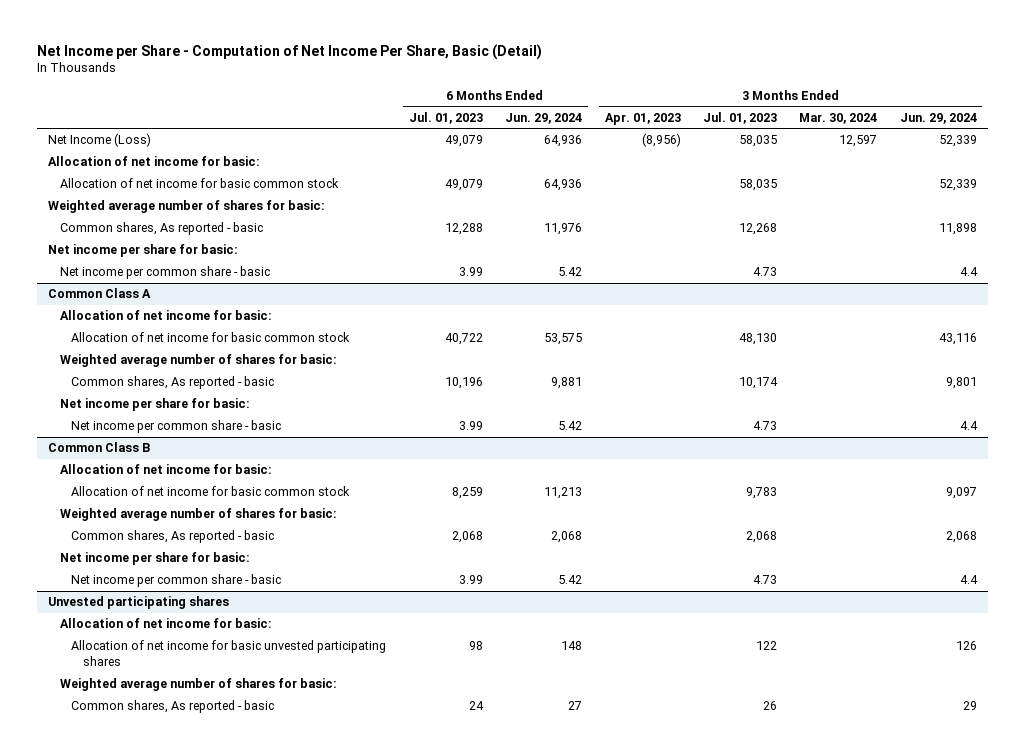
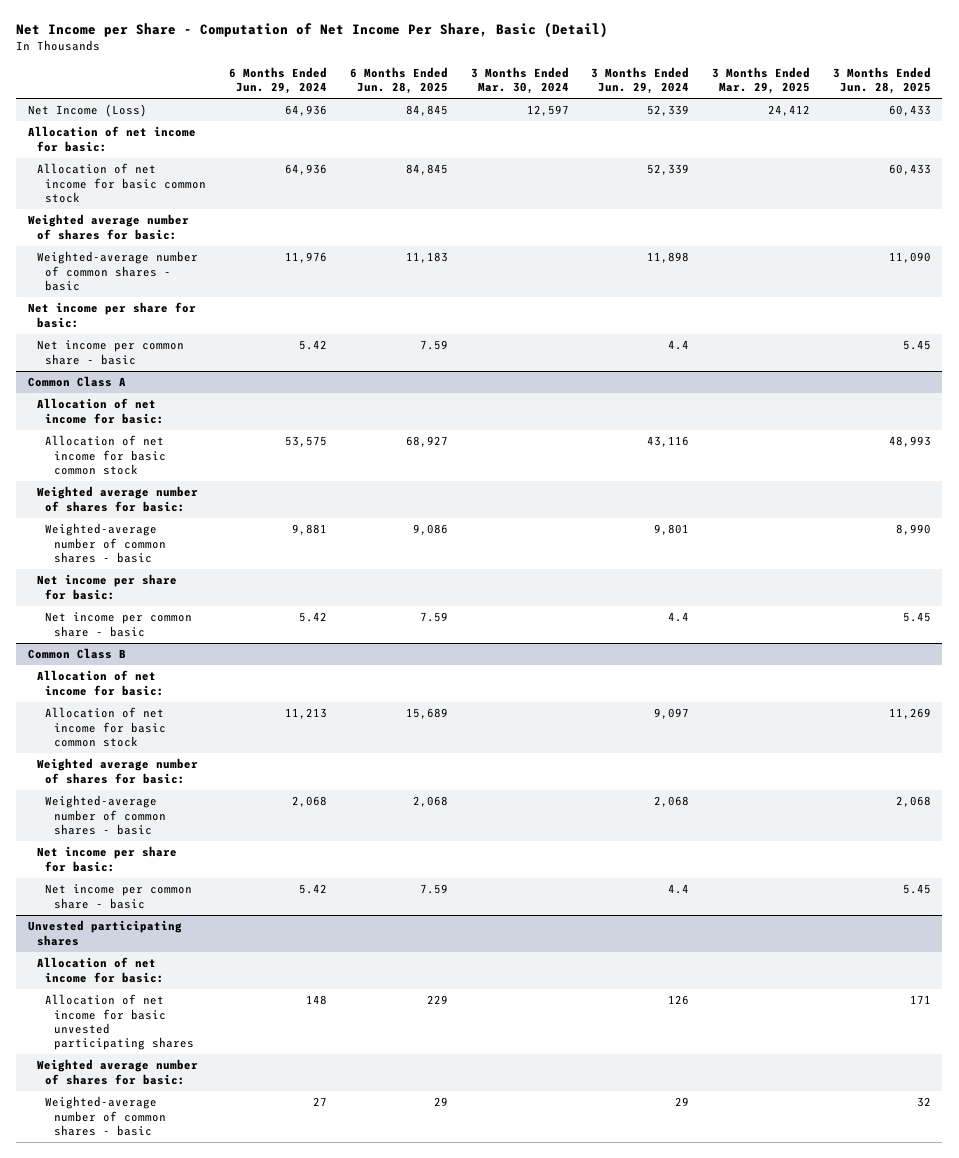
[408,111,483,124] Jul. 01, 2023 -> none
[604,112,681,125] Apr. 01, 2023 -> none
[702,111,777,124] Jul. 01, 2023 -> none
none -> [349,66,448,95] 6 Months Ended Jun. 28, 2025
none -> [712,66,811,95] 3 Months Ended Mar. 29, 2025
none -> [832,66,931,95] 3 Months Ended Jun. 28, 2025
[59,222,263,236] Common shares, As reported - basic -> [36,251,198,291] Weighted-average number of common shares - basic
[71,376,275,390] Common shares, As reported - basic -> [45,523,167,563] Weighted-average number of common shares - basic
[71,530,275,544] Common shares, As reported - basic -> [45,795,167,835] Weighted-average number of common shares - basic
[71,700,275,714] Common shares, As reported - basic -> [45,1096,167,1136] Weighted-average number of common shares - basic

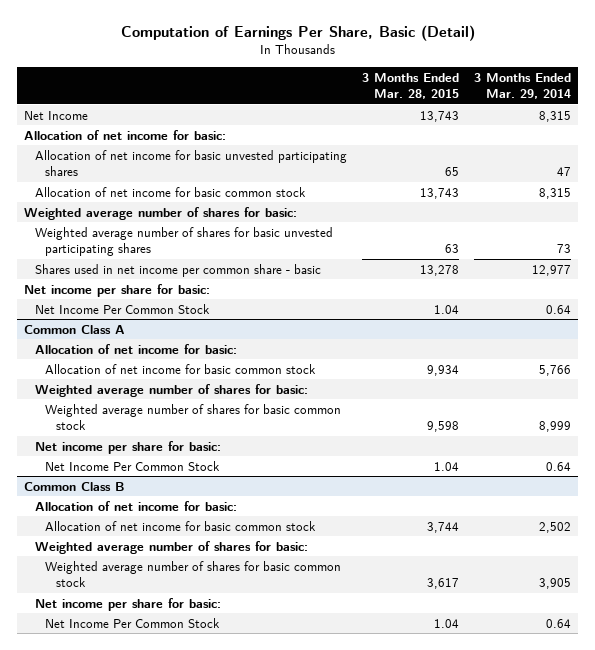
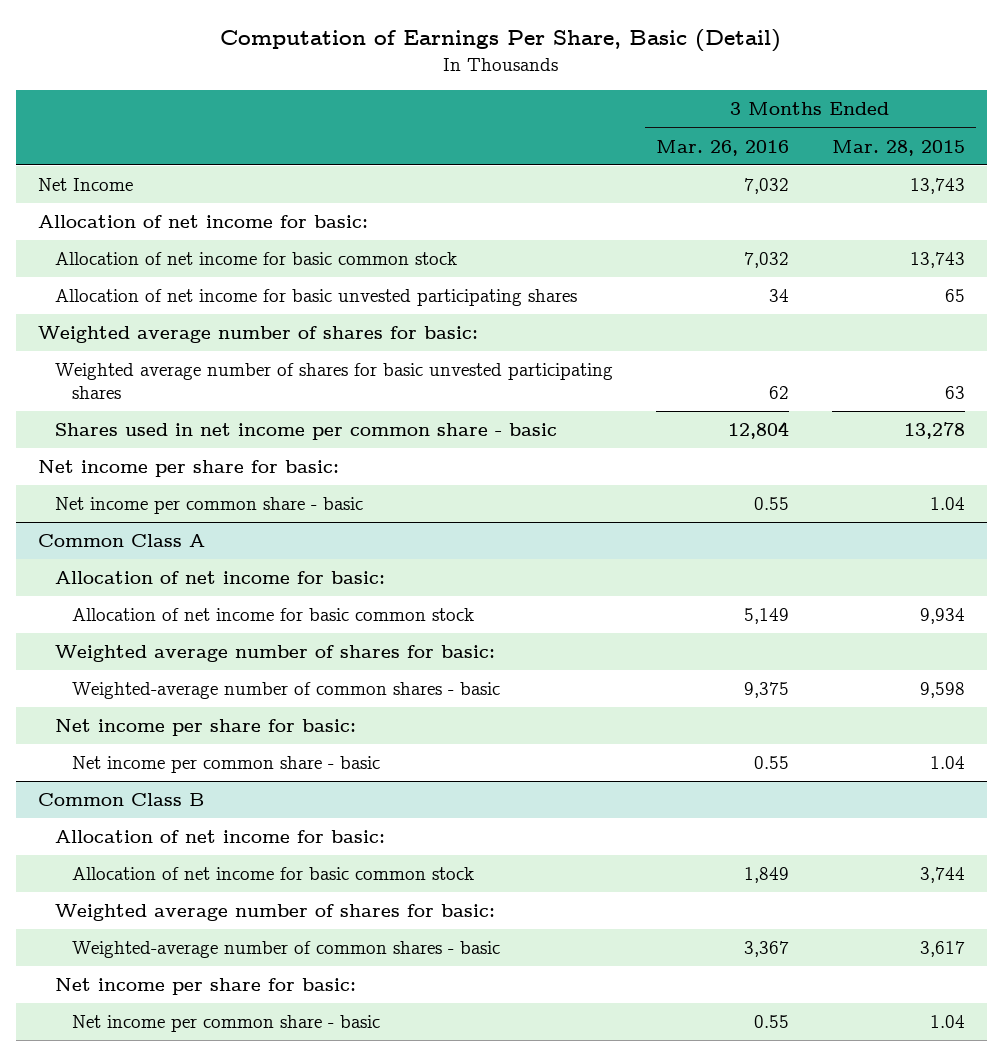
[473,72,571,100] 3 Months Ended Mar. 29, 2014 -> none
none -> [655,139,789,156] Mar. 26, 2016
[34,149,347,177] Allocation of net income for basic unvested participating shares -> [54,289,577,307] Allocation of net income for basic unvested participating shares
[34,303,210,314] Net Income Per Common Stock -> [54,497,363,515] Net income per common share - basic
[45,403,342,431] Weighted average number of shares for basic common stock -> [71,682,500,700] Weighted-average number of common shares - basic
[45,460,221,471] Net Income Per Common Stock -> [71,756,380,774] Net income per common share - basic
[45,560,342,588] Weighted average number of shares for basic common stock -> [71,941,500,959] Weighted-average number of common shares - basic
[45,617,221,628] Net Income Per Common Stock -> [71,1015,380,1033] Net income per common share - basic

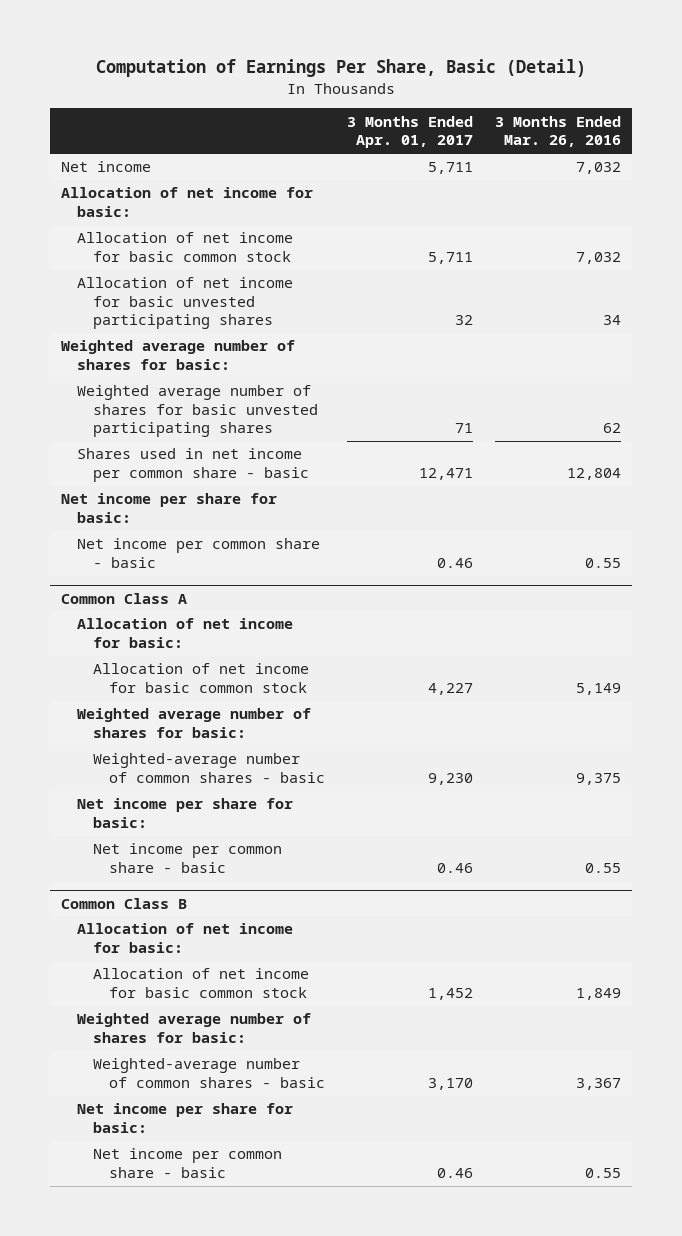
[832,139,966,156] Mar. 28, 2015 -> none
none -> [346,115,473,149] 3 Months Ended Apr. 01, 2017
[37,178,133,192] Net Income -> [61,161,152,173] Net income

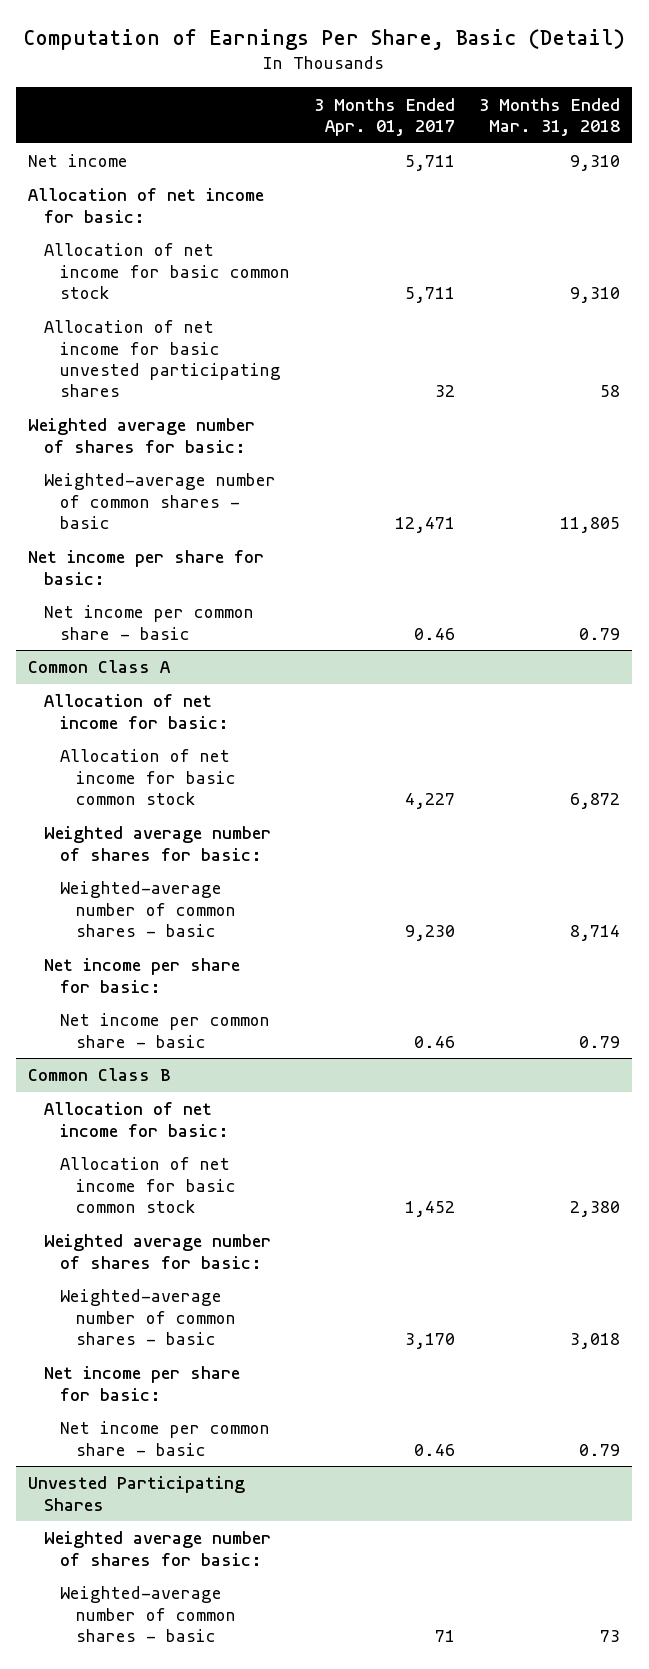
[494,115,621,148] 3 Months Ended Mar. 26, 2016 -> none
none -> [479,97,621,136] 3 Months Ended Mar. 31, 2018
[77,385,318,438] Weighted average number of shares for basic unvested participating shares -> none
[77,448,309,482] Shares used in net income per common share - basic -> [44,473,277,529] Weighted-average number of common shares - basic
none -> [28,1476,246,1511] Unvested Participating Shares
none -> [44,1531,272,1566] Weighted average number of shares for basic:
none -> [60,1586,237,1642] Weighted-average number of common shares - basic

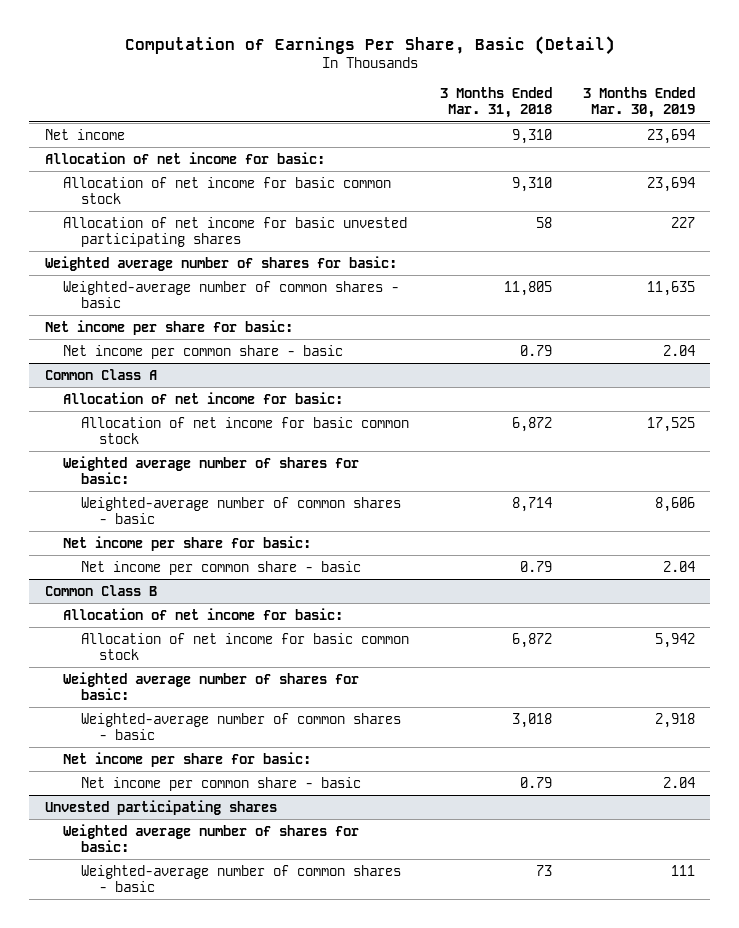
[314,97,456,136] 3 Months Ended Apr. 01, 2017 -> none
none -> [582,87,695,119] 3 Months Ended Mar. 30, 2019
[570,1200,621,1217] 2,380 -> [511,632,552,648] 6,872
[28,1476,246,1511] Unvested Participating Shares -> [44,799,277,815] Unvested participating shares

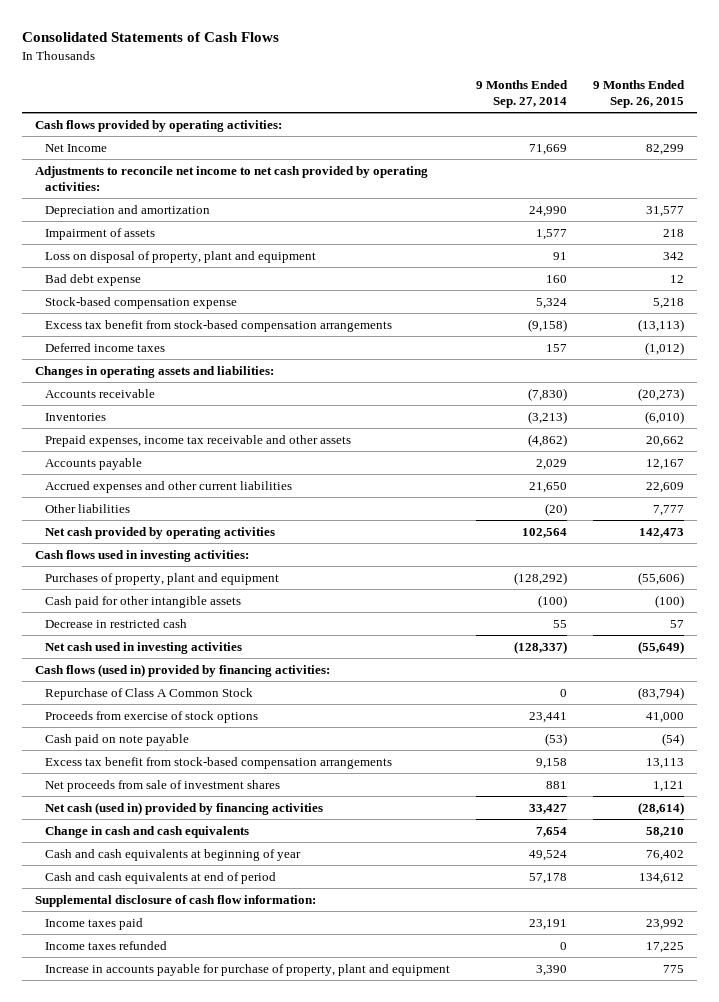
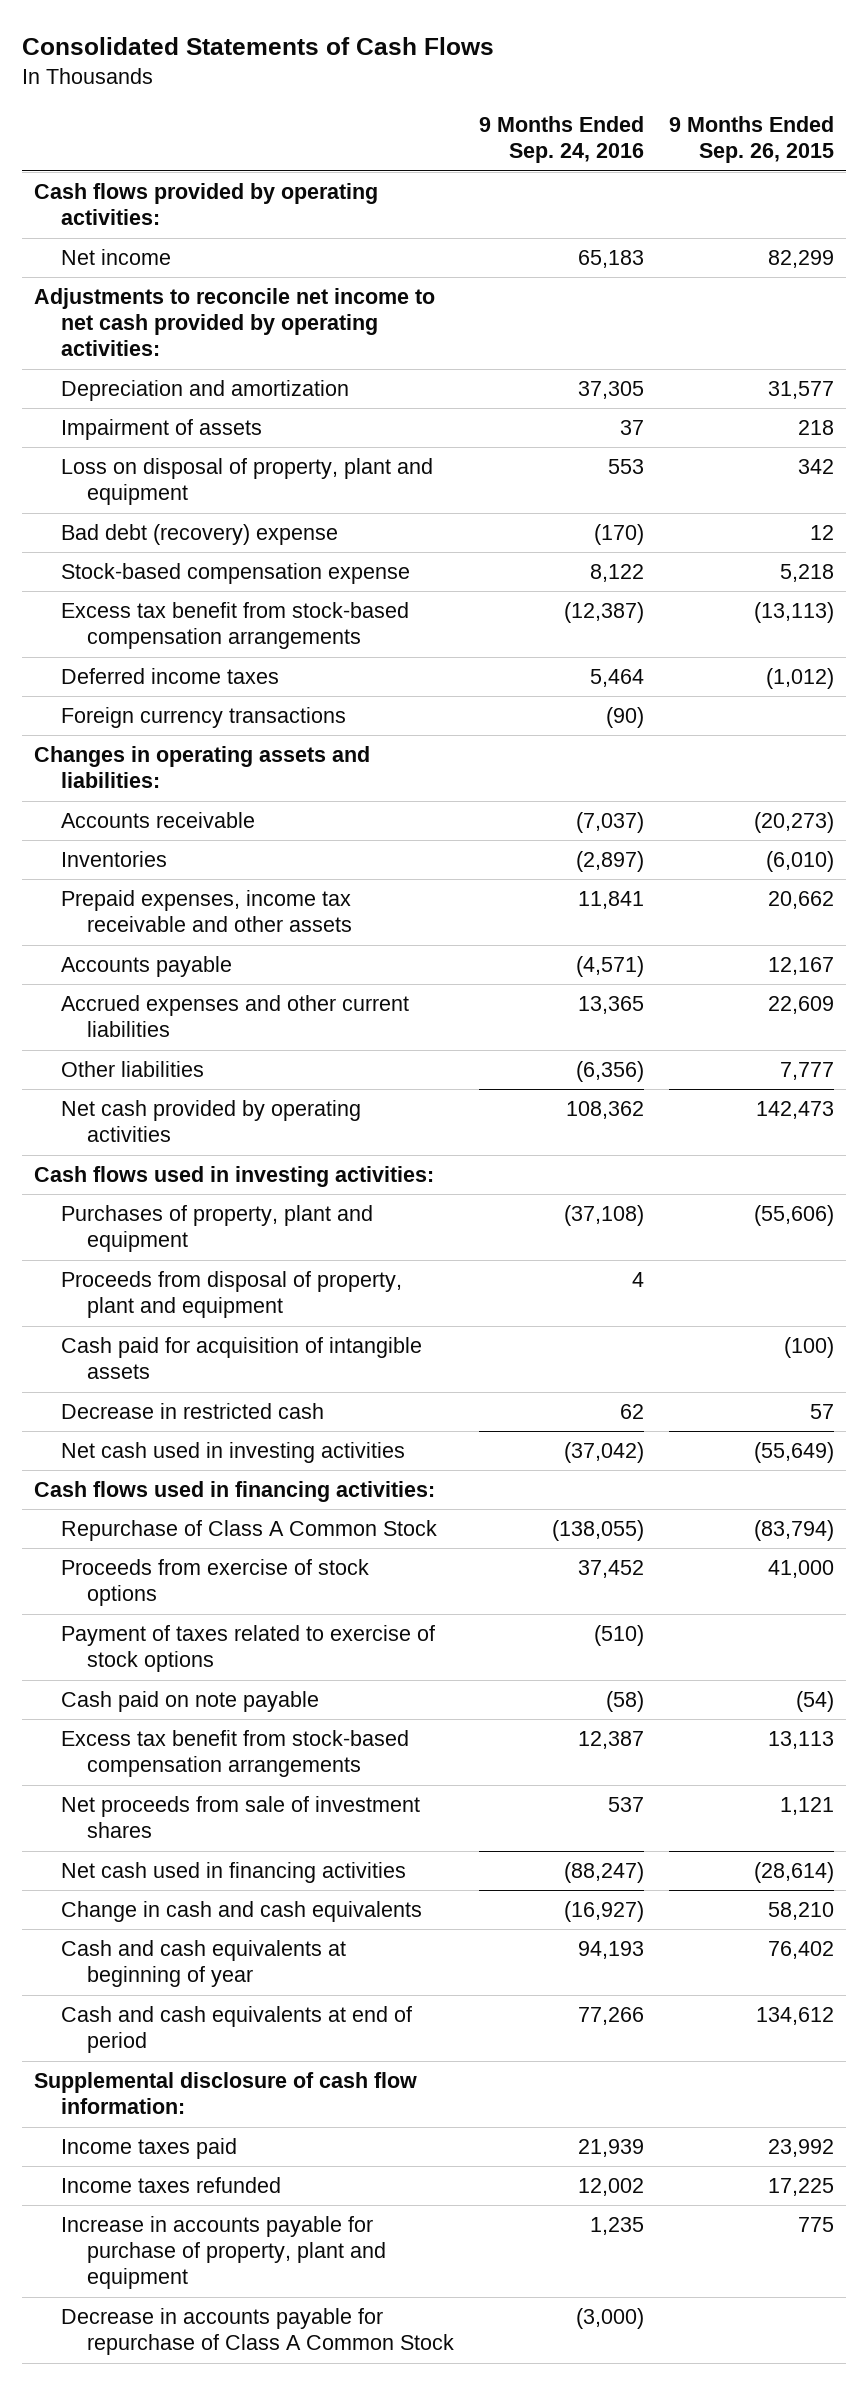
[476,79,569,108] 9 Months Ended Sep. 27, 2014 -> none
none -> [479,116,645,164] 9 Months Ended Sep. 24, 2016
[45,143,108,152] Net Income -> [60,249,171,266] Net income
[45,273,142,286] Bad debt expense -> [60,524,338,546] Bad debt (recovery) expense
none -> [60,707,346,729] Foreign currency transactions
none -> [60,1271,402,1319] Proceeds from disposal of property, plant and equipment
[45,595,242,608] Cash paid for other intangible assets -> [60,1337,422,1380] Cash paid for acquisition of intangible assets
[34,663,330,677] Cash flows (used in) provided by financing activities: -> [34,1481,436,1503] Cash flows used in financing activities:
none -> [60,1625,435,1673] Payment of taxes related to exercise of stock options
[45,801,324,815] Net cash (used in) provided by financing activities -> [60,1862,406,1884] Net cash used in financing activities
none -> [60,2308,455,2356] Decrease in accounts payable for repurchase of Class A Common Stock

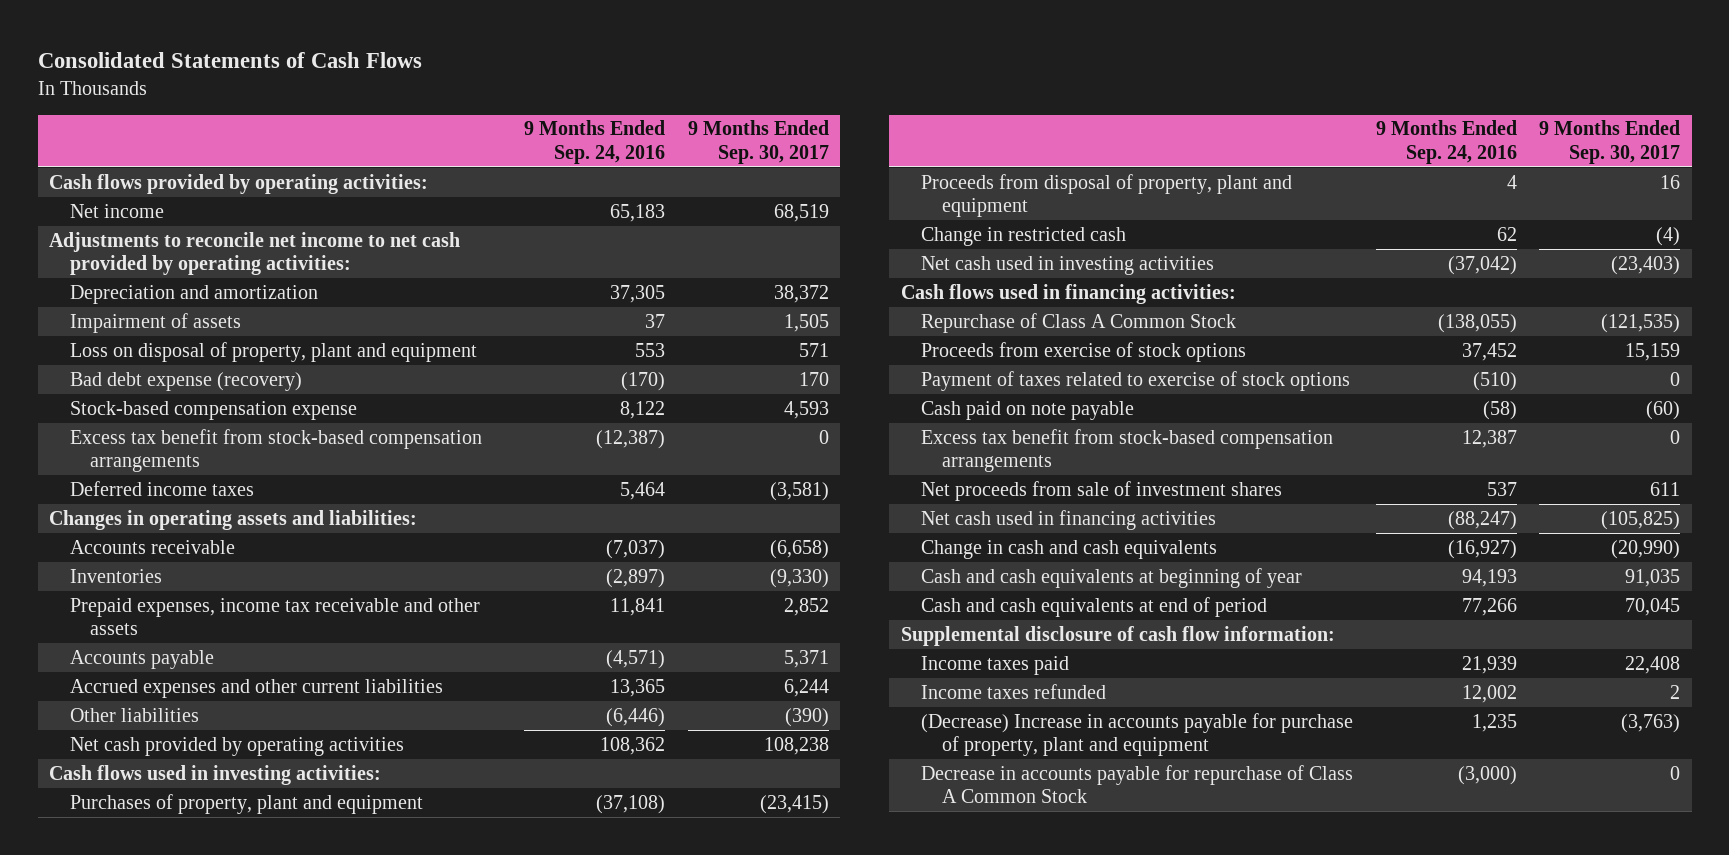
[668,116,834,164] 9 Months Ended Sep. 26, 2015 -> none
none -> [687,120,829,165] 9 Months Ended Sep. 30, 2017
[60,524,338,546] Bad debt (recovery) expense -> [69,371,302,391] Bad debt expense (recovery)
[60,707,346,729] Foreign currency transactions -> none
[576,1061,645,1083] (6,356) -> [606,707,666,727] (6,446)
[60,1337,422,1380] Cash paid for acquisition of intangible assets -> none
[60,1403,324,1420] Decrease in restricted cash -> [921,226,1127,246] Change in restricted cash
[60,2216,387,2290] Increase in accounts payable for purchase of property, plant and equipment -> [921,712,1354,757] (Decrease) Increase in accounts payable for purchase of property, plant and equipment

